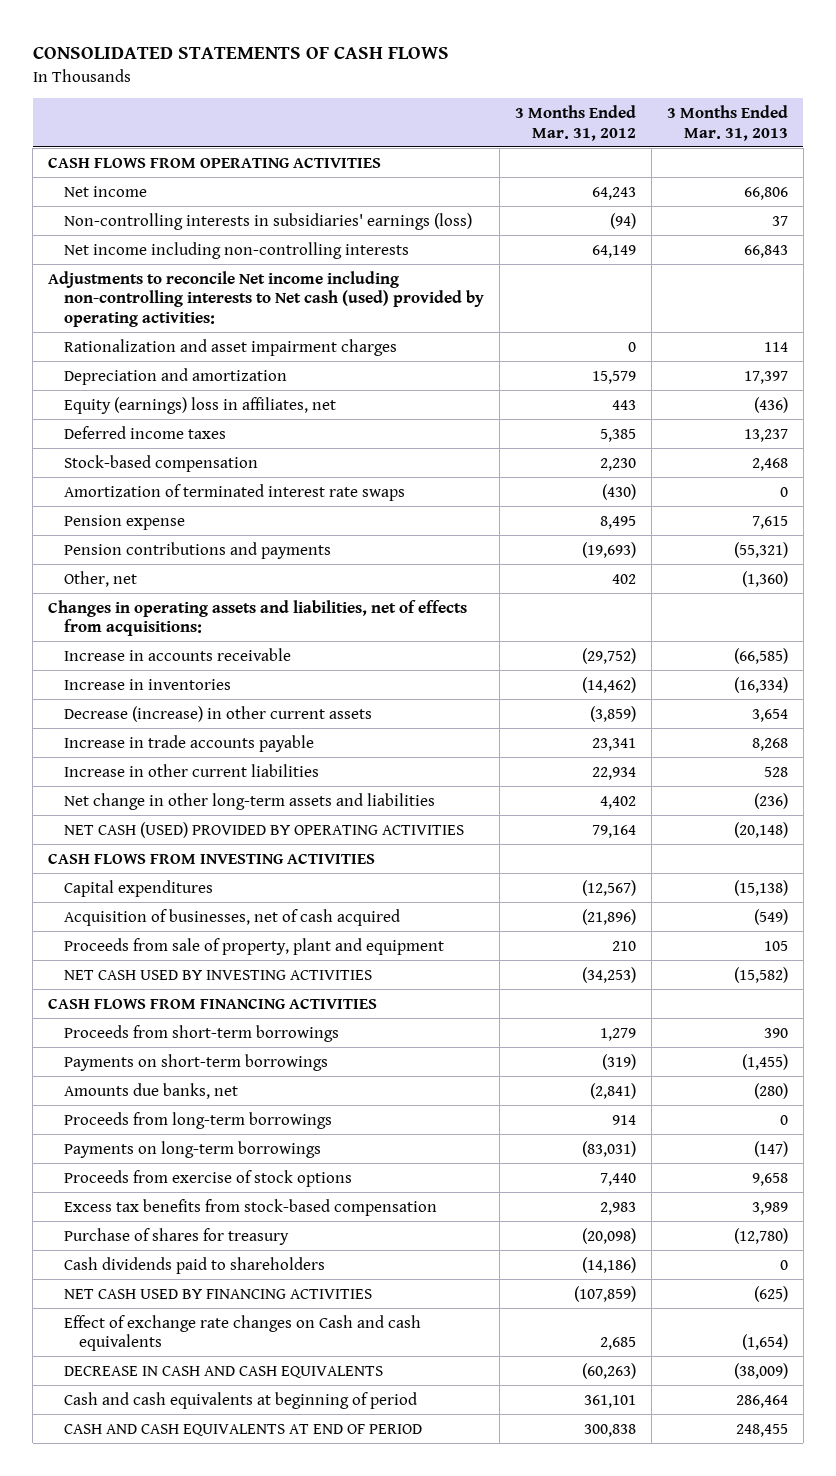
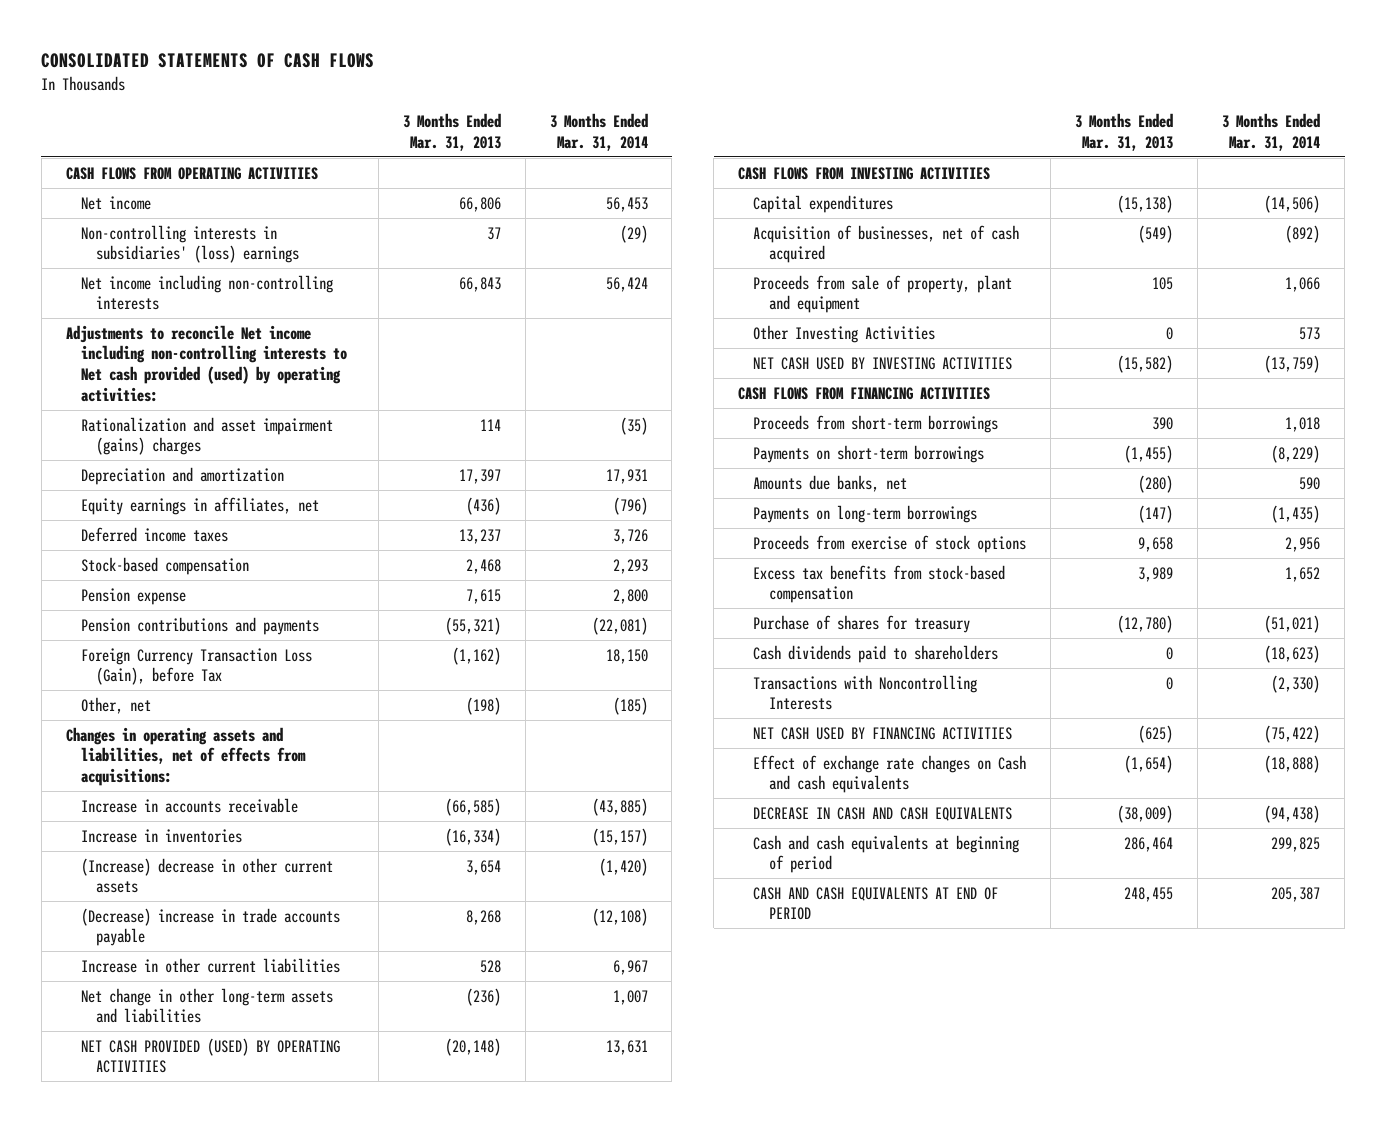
[514,104,636,141] 3 Months Ended Mar. 31, 2012 -> none
none -> [549,113,648,151] 3 Months Ended Mar. 31, 2014
[63,212,472,230] Non-controlling interests in subsidiaries' earnings (loss) -> [80,224,299,264] Non-controlling interests in subsidiaries' (loss) earnings
[48,270,484,328] Adjustments to reconcile Net income including non-controlling interests to Net cash (used) provided by operating activities: -> [65,324,347,402] Adjustments to reconcile Net income including non-controlling interests to Net cash provided (used) by operating activities:
[63,338,397,356] Rationalization and asset impairment charges -> [80,416,333,456] Rationalization and asset impairment (gains) charges
[63,396,336,414] Equity (earnings) loss in affiliates, net -> [80,496,319,515] Equity earnings in affiliates, net
[63,483,405,501] Amortization of terminated interest rate swaps -> none
none -> [80,647,312,686] Foreign Currency Transaction Loss (Gain), before Tax
[741,570,788,587] (1,360) -> [465,696,501,715] (198)
[63,705,372,722] Decrease (increase) in other current assets -> [80,857,333,894] (Increase) decrease in other current assets
[63,734,314,752] Increase in trade accounts payable -> [80,907,340,947] (Decrease) increase in trade accounts payable
[63,821,464,838] NET CASH (USED) PROVIDED BY OPERATING ACTIVITIES -> [80,1037,340,1074] NET CASH PROVIDED (USED) BY OPERATING ACTIVITIES
none -> [753,324,936,343] Other Investing Activities
[63,1111,332,1129] Proceeds from long-term borrowings -> none
none -> [753,674,978,711] Transactions with Noncontrolling Interests

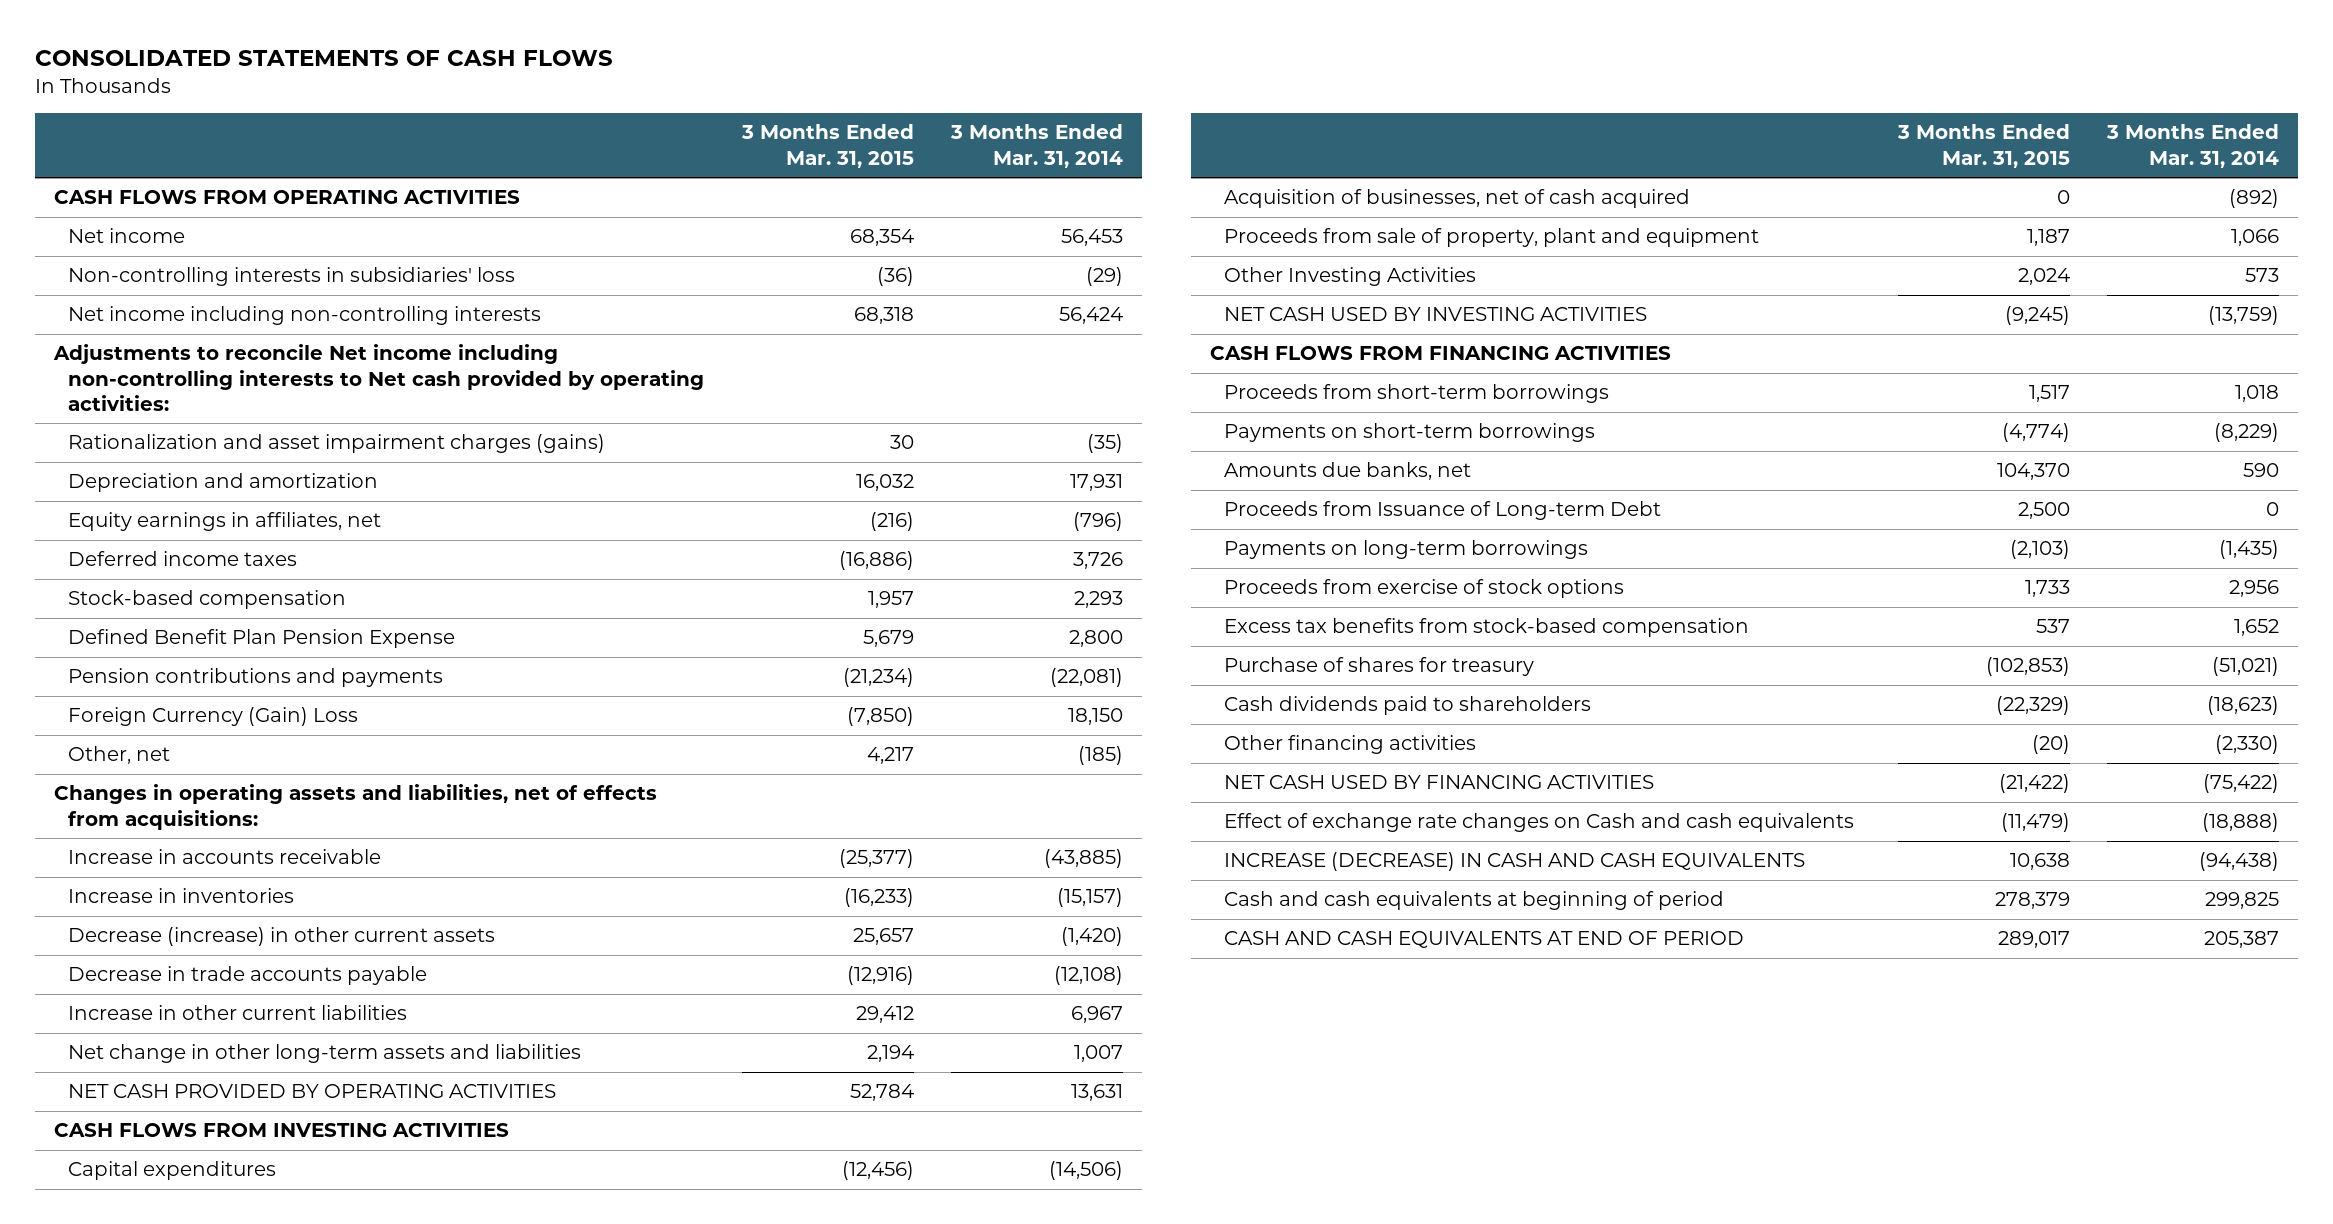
[402,113,501,151] 3 Months Ended Mar. 31, 2013 -> none
none -> [740,124,914,168] 3 Months Ended Mar. 31, 2015
[80,224,299,264] Non-controlling interests in subsidiaries' (loss) earnings -> [68,267,516,287] Non-controlling interests in subsidiaries' loss
[65,324,347,402] Adjustments to reconcile Net income including non-controlling interests to Net cash provided (used) by operating activities: -> [53,344,705,411] Adjustments to reconcile Net income including non-controlling interests to Net cash provided by operating activities:
[80,416,333,456] Rationalization and asset impairment (gains) charges -> [68,434,606,454] Rationalization and asset impairment charges (gains)
[80,587,186,605] Pension expense -> none
none -> [68,629,456,649] Defined Benefit Plan Pension Expense
[80,647,312,686] Foreign Currency Transaction Loss (Gain), before Tax -> [68,707,359,727] Foreign Currency (Gain) Loss
[80,857,333,894] (Increase) decrease in other current assets -> [68,927,496,947] Decrease (increase) in other current assets
[80,907,340,947] (Decrease) increase in trade accounts payable -> [68,966,428,986] Decrease in trade accounts payable
[80,1037,340,1074] NET CASH PROVIDED (USED) BY OPERATING ACTIVITIES -> [68,1084,557,1099] NET CASH PROVIDED BY OPERATING ACTIVITIES
none -> [1224,501,1662,521] Proceeds from Issuance of Long-term Debt
[753,674,978,711] Transactions with Noncontrolling Interests -> [1224,735,1477,755] Other financing activities
[753,806,1013,821] DECREASE IN CASH AND CASH EQUIVALENTS -> [1224,852,1806,872] INCREASE (DECREASE) IN CASH AND CASH EQUIVALENTS

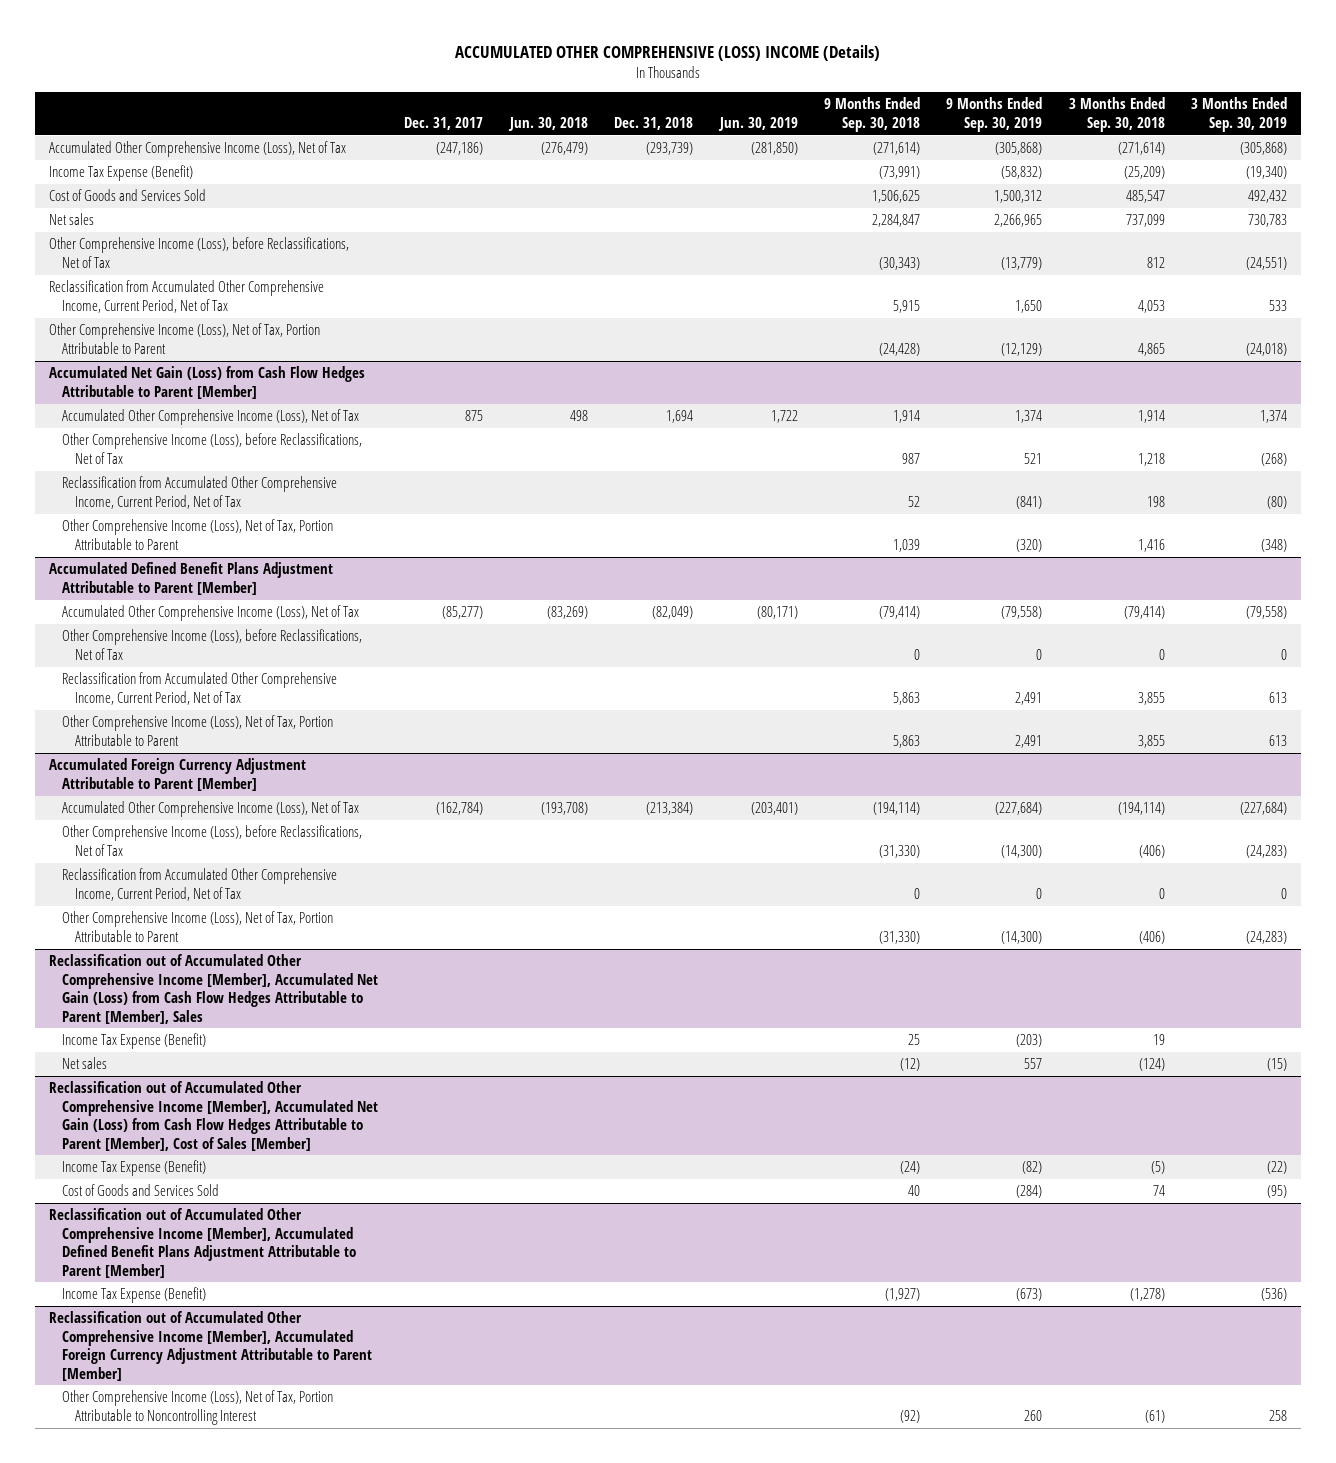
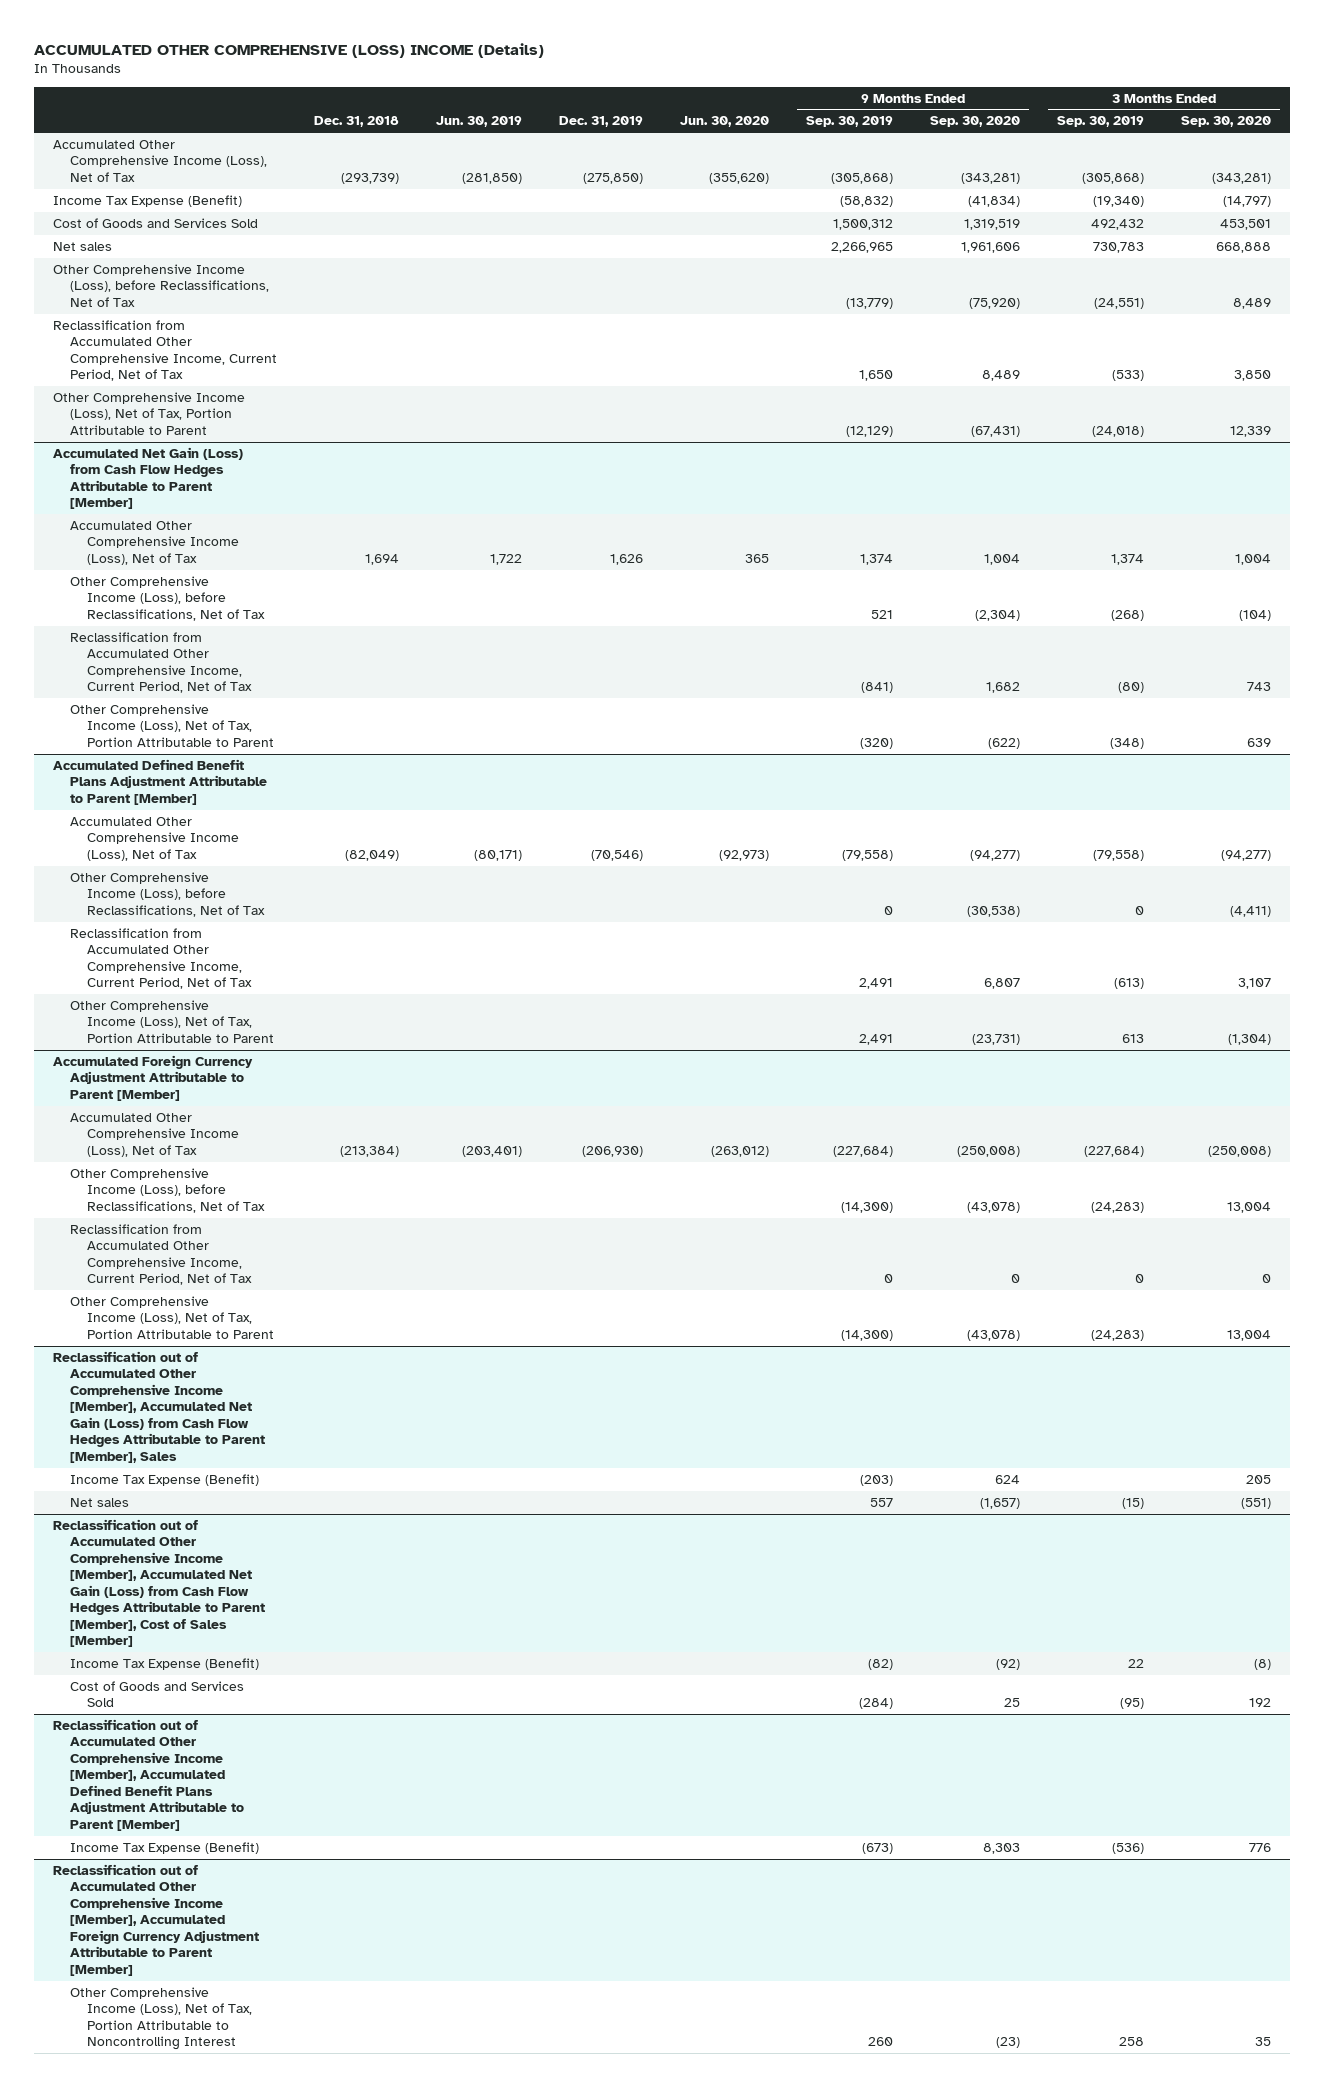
[404,116,484,130] Dec. 31, 2017 -> none
[507,116,588,131] Jun. 30, 2018 -> none
[823,97,920,132] 9 Months Ended Sep. 30, 2018 -> none
[1068,97,1165,132] 3 Months Ended Sep. 30, 2018 -> none
none -> [558,116,643,128] Dec. 31, 2019
none -> [679,116,769,128] Jun. 30, 2020
none -> [929,116,1020,128] Sep. 30, 2020
none -> [1181,116,1272,128] Sep. 30, 2020
[1269,299,1288,311] 533 -> [1112,370,1145,382] (533)
[1269,691,1288,703] 613 -> [1114,978,1145,990] (613)
[1267,1161,1288,1175] (22) -> [1128,1658,1145,1668] 22

